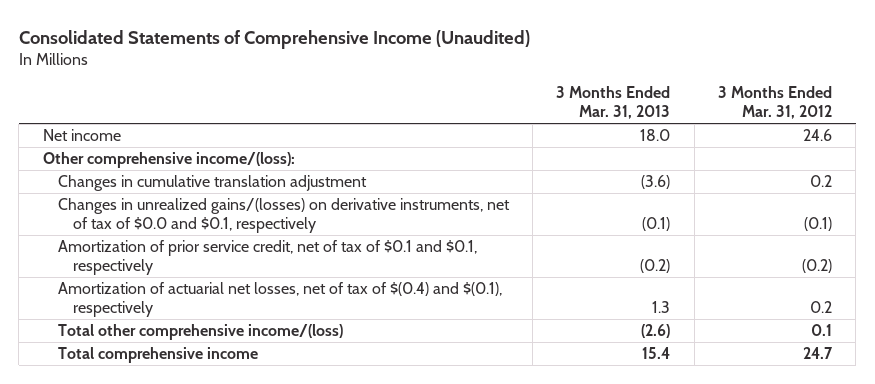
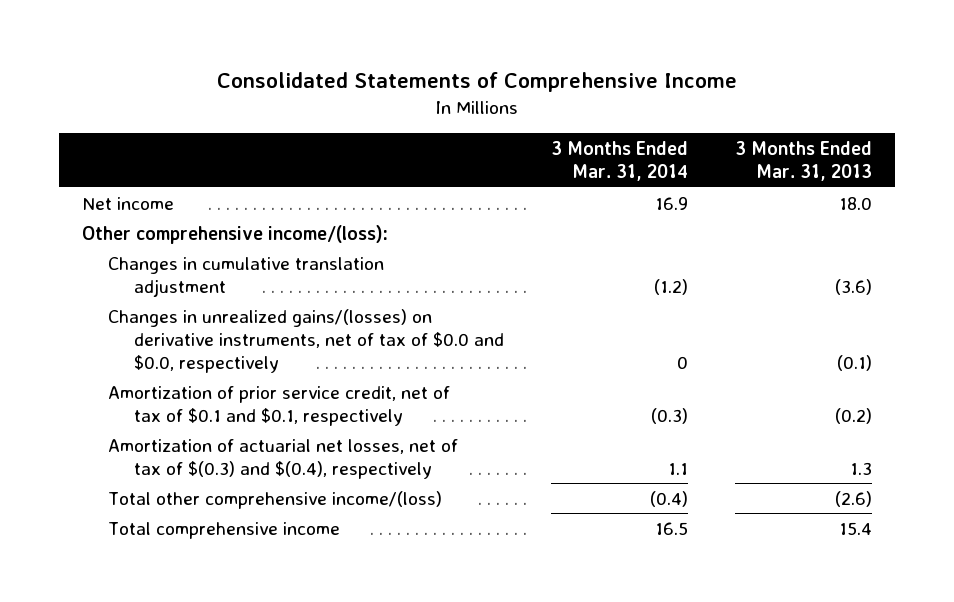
[18,29,530,49] Consolidated Statements of Comprehensive Income (Unaudited) -> [217,72,738,93] Consolidated Statements of Comprehensive Income
[717,86,832,120] 3 Months Ended Mar. 31, 2012 -> none
none -> [550,141,688,181] 3 Months Ended Mar. 31, 2014
[57,198,510,234] Changes in unrealized gains/(losses) on derivative instruments, net of tax of $0.0 and $0.1, respectively -> [107,308,504,373] Changes in unrealized gains/(losses) on derivative instruments, net of tax of $0.0 and $0.0, respectively
[57,282,502,318] Amortization of actuarial net losses, net of tax of $(0.4) and $(0.1), respectively -> [107,438,458,479] Amortization of actuarial net losses, net of tax of $(0.3) and $(0.4), respectively

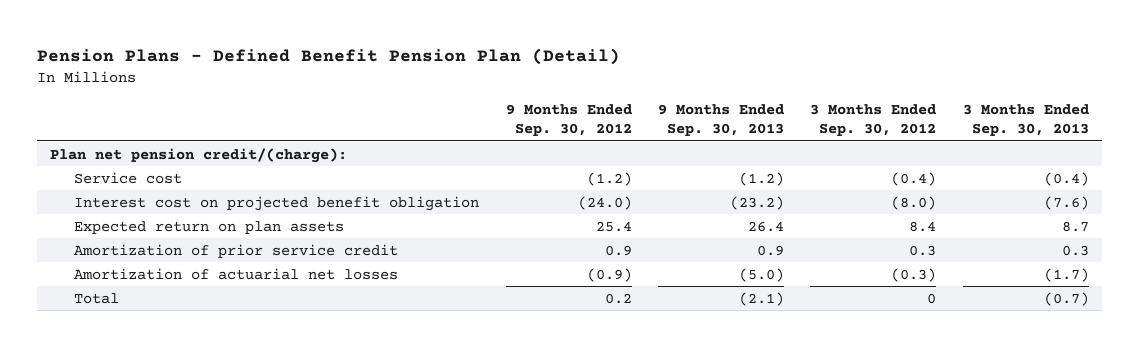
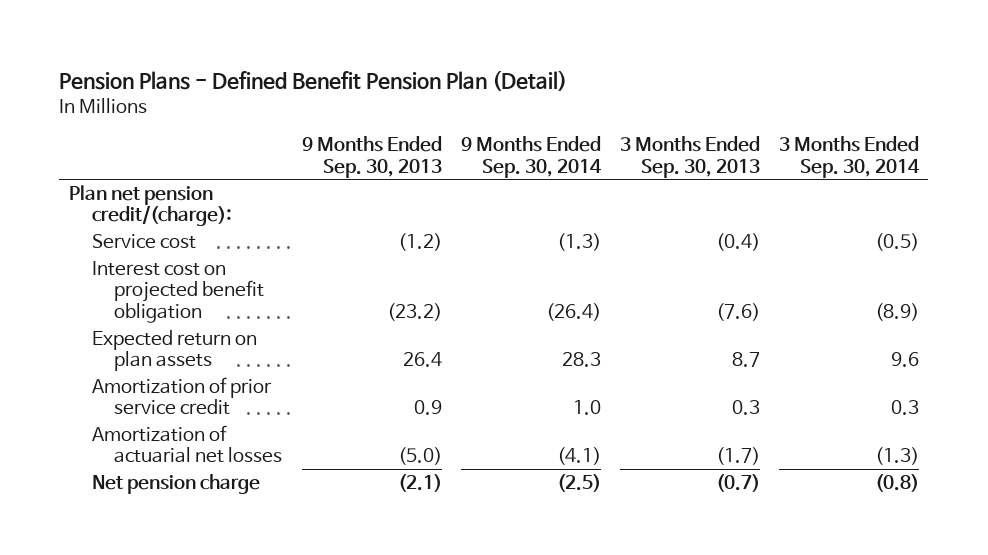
[505,104,632,137] 9 Months Ended Sep. 30, 2012 -> none
[810,104,937,137] 3 Months Ended Sep. 30, 2012 -> none
none -> [460,136,602,178] 9 Months Ended Sep. 30, 2014
none -> [778,136,920,178] 3 Months Ended Sep. 30, 2014
[74,292,120,304] Total -> [91,473,260,494] Net pension charge

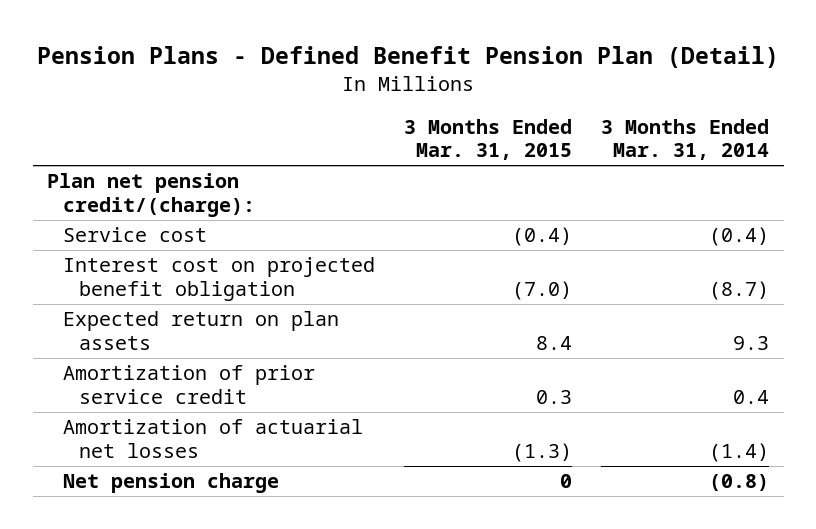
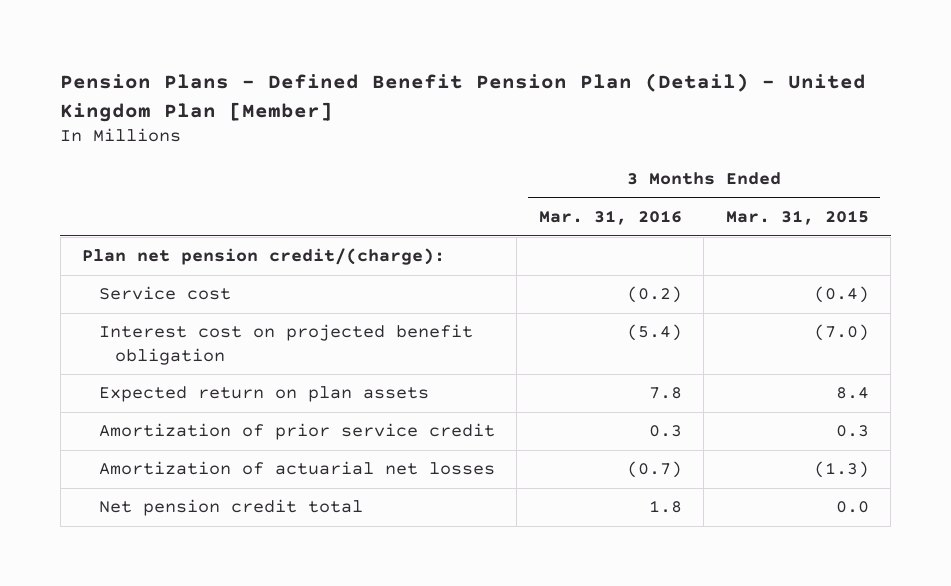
[37,45,780,68] Pension Plans - Defined Benefit Pension Plan (Detail) -> [60,73,867,122] Pension Plans - Defined Benefit Pension Plan (Detail) - United Kingdom Plan [Member]
[601,118,770,161] 3 Months Ended Mar. 31, 2014 -> none
none -> [538,210,682,226] Mar. 31, 2016
[62,473,279,494] Net pension charge -> [98,499,363,517] Net pension credit total
[560,474,573,489] 0 -> [835,501,869,514] 0.0

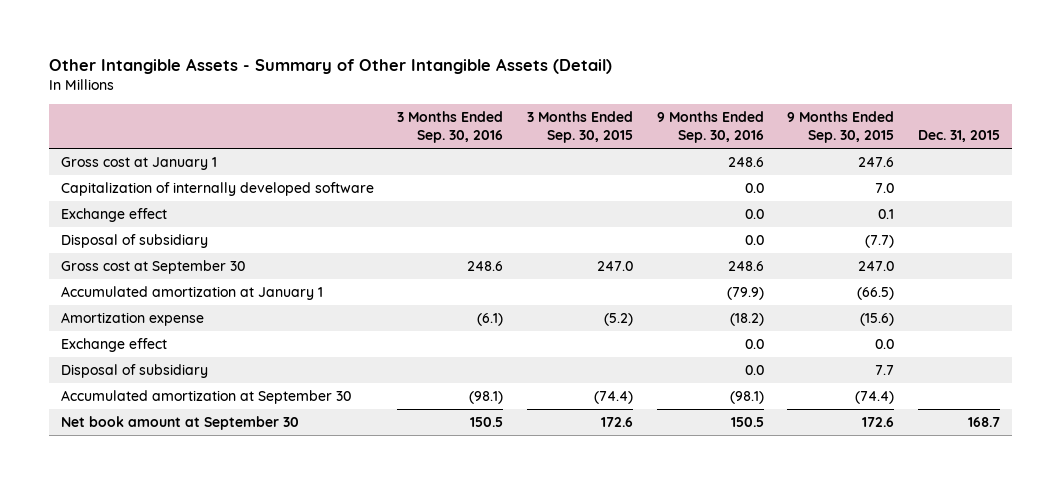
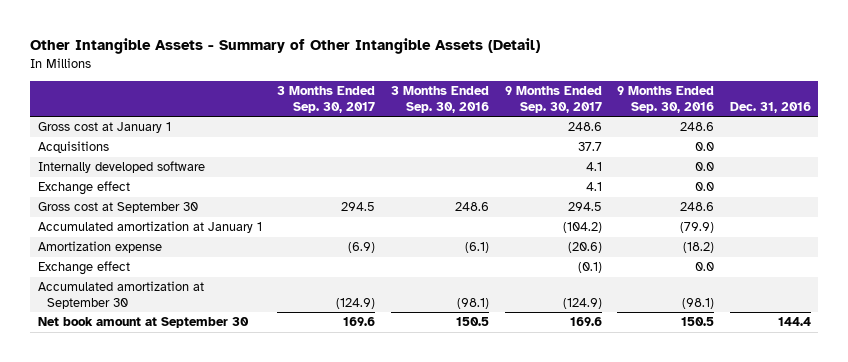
[526,111,633,144] 3 Months Ended Sep. 30, 2015 -> none
[787,111,895,144] 9 Months Ended Sep. 30, 2015 -> none
[917,130,1000,143] Dec. 31, 2015 -> none
none -> [277,86,376,114] 3 Months Ended Sep. 30, 2017
none -> [504,86,602,114] 9 Months Ended Sep. 30, 2017
none -> [729,102,811,114] Dec. 31, 2016
none -> [37,141,109,154] Acquisitions
[60,182,374,197] Capitalization of internally developed software -> [37,161,205,174] Internally developed software
[60,234,208,249] Disposal of subsidiary -> none
[60,364,208,379] Disposal of subsidiary -> none

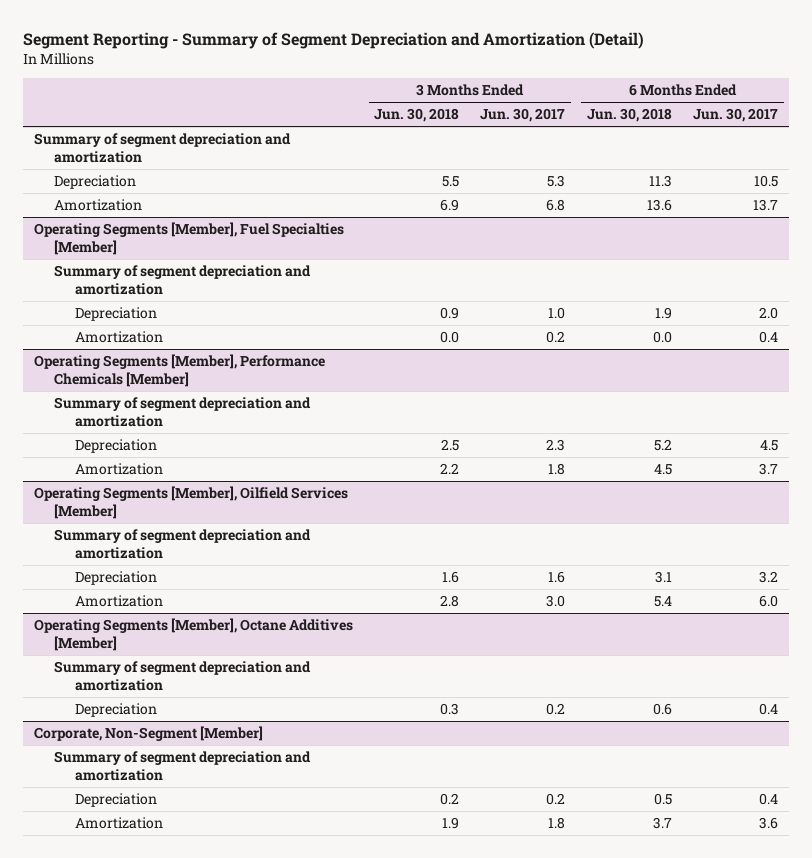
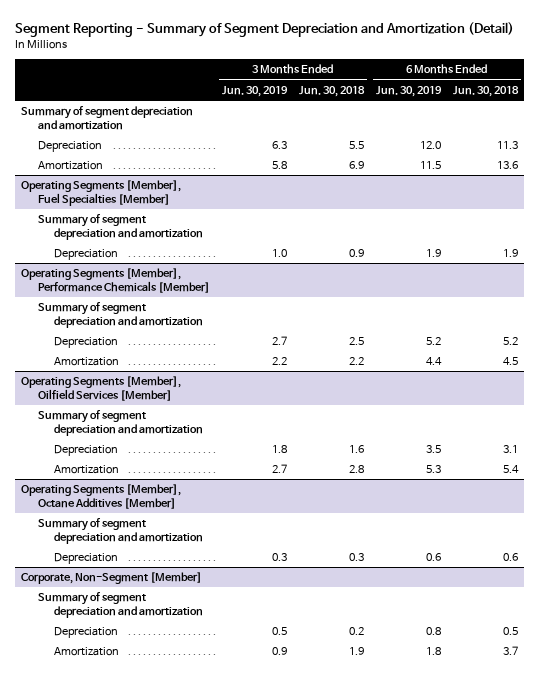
[480,108,566,123] Jun. 30, 2017 -> none
[693,108,779,123] Jun. 30, 2017 -> none
none -> [221,85,288,97] Jun. 30, 2019
none -> [376,85,443,97] Jun. 30, 2019
[75,331,164,344] Amortization -> none

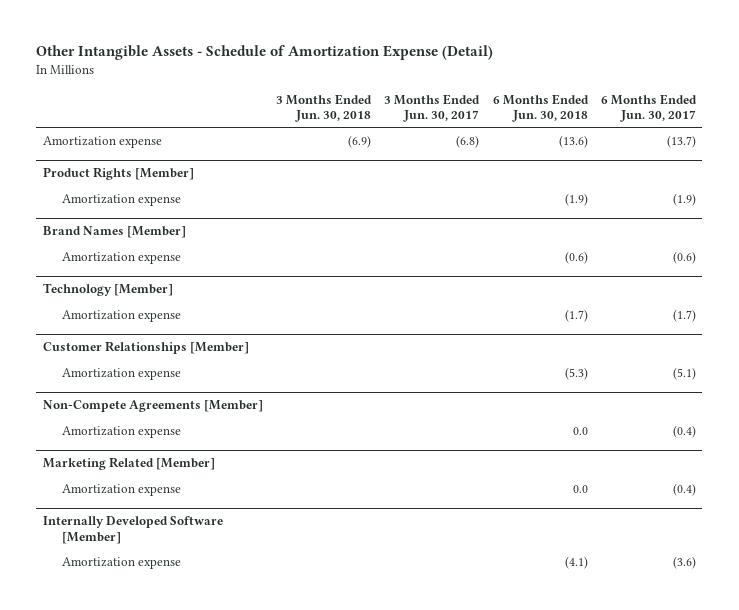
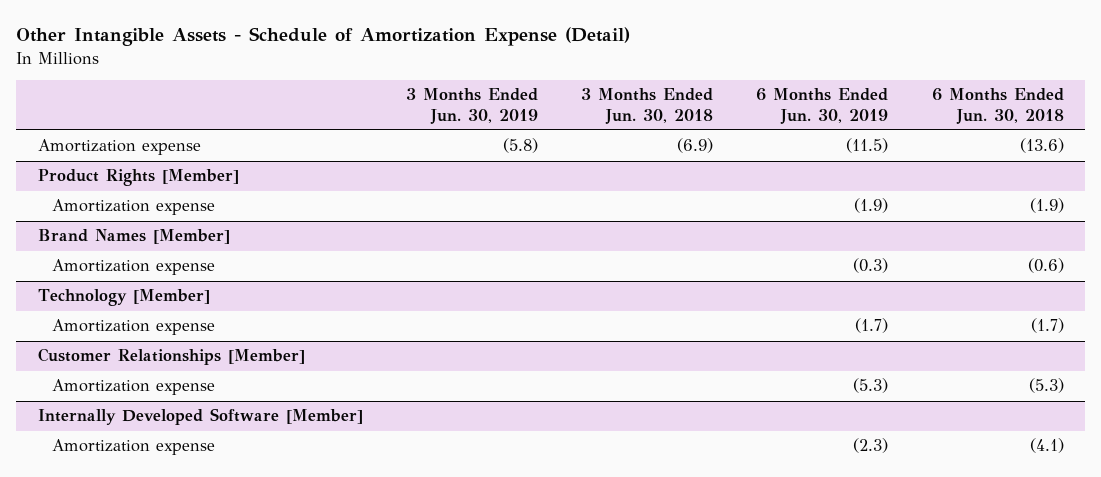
[384,93,481,122] 3 Months Ended Jun. 30, 2017 -> none
[600,93,697,122] 6 Months Ended Jun. 30, 2017 -> none
none -> [405,88,538,124] 3 Months Ended Jun. 30, 2019
none -> [756,88,889,124] 6 Months Ended Jun. 30, 2019
[42,400,263,413] Non-Compete Agreements [Member] -> none
[62,425,182,438] Amortization expense -> none
[42,457,215,471] Marketing Related [Member] -> none
[62,483,182,496] Amortization expense -> none

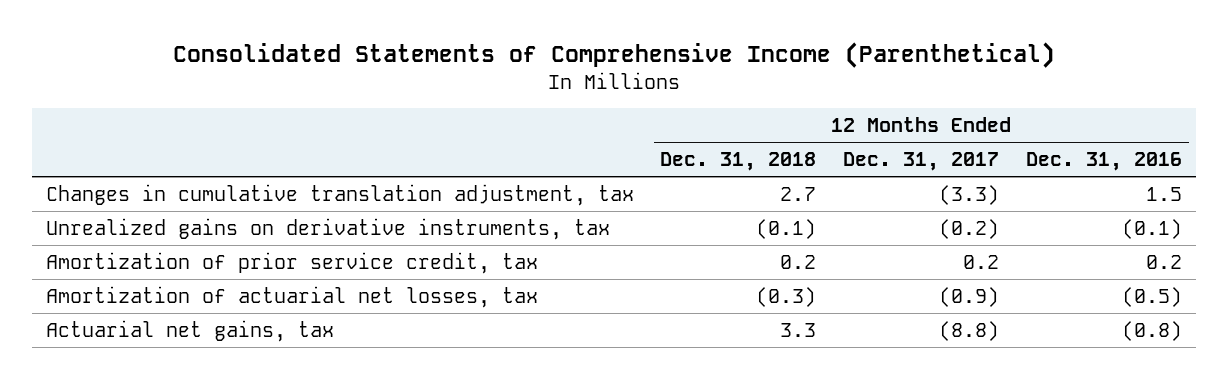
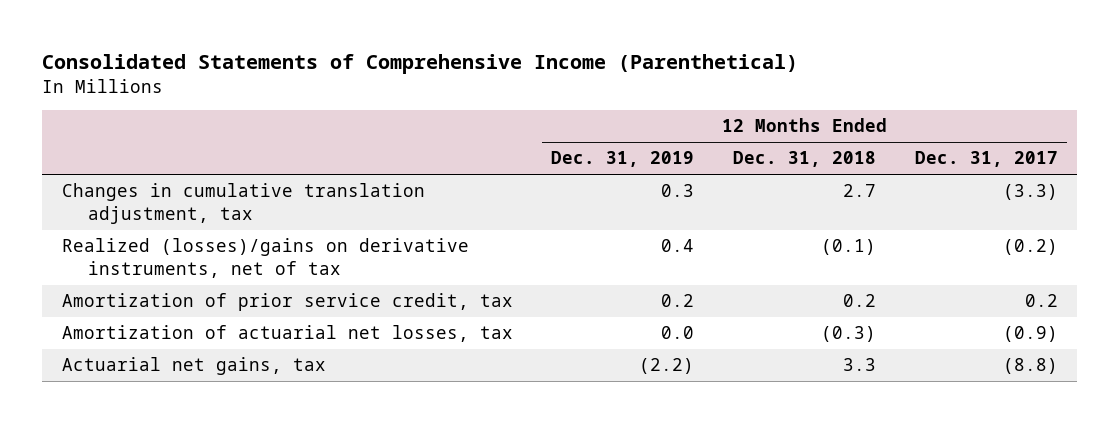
[1026,152,1183,172] Dec. 31, 2016 -> none
none -> [551,151,695,168] Dec. 31, 2019
[45,217,610,240] Unrealized gains on derivative instruments, tax -> [61,238,469,278] Realized (losses)/gains on derivative instruments, net of tax

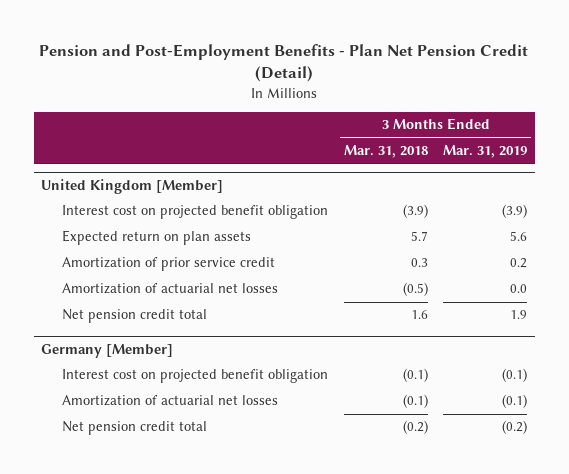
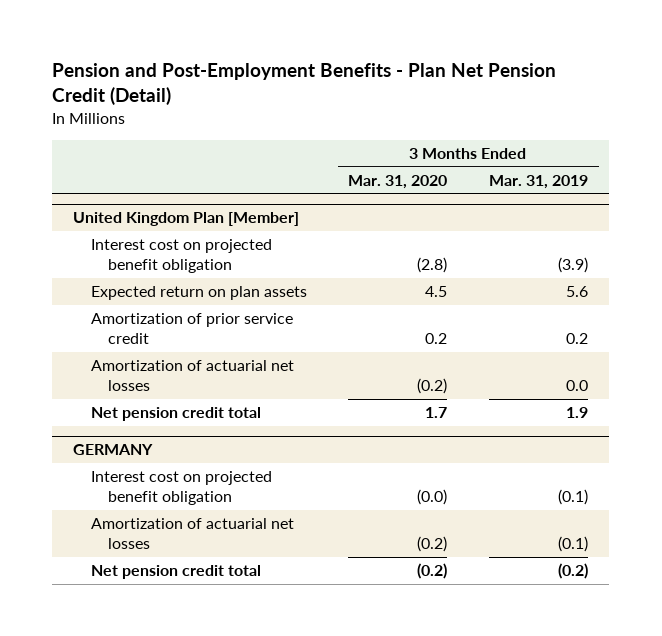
[343,145,428,159] Mar. 31, 2018 -> none
none -> [348,174,448,189] Mar. 31, 2020
[41,178,224,194] United Kingdom [Member] -> [73,212,300,227] United Kingdom Plan [Member]
[41,343,174,358] Germany [Member] -> [73,444,154,456] GERMANY

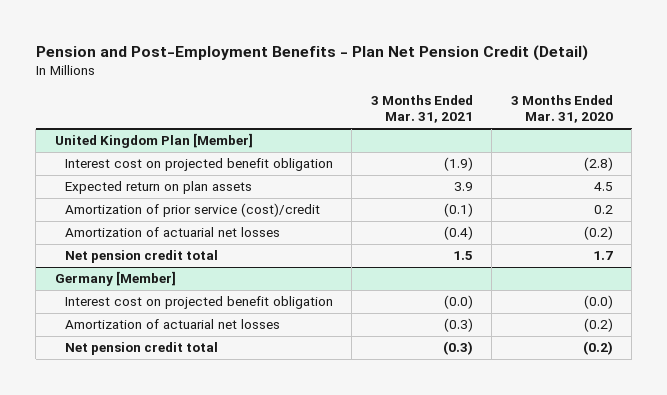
[489,174,589,189] Mar. 31, 2019 -> none
none -> [370,94,473,124] 3 Months Ended Mar. 31, 2021
[90,313,293,345] Amortization of prior service credit -> [64,203,320,218] Amortization of prior service (cost)/credit
[73,444,154,456] GERMANY -> [54,271,176,287] Germany [Member]

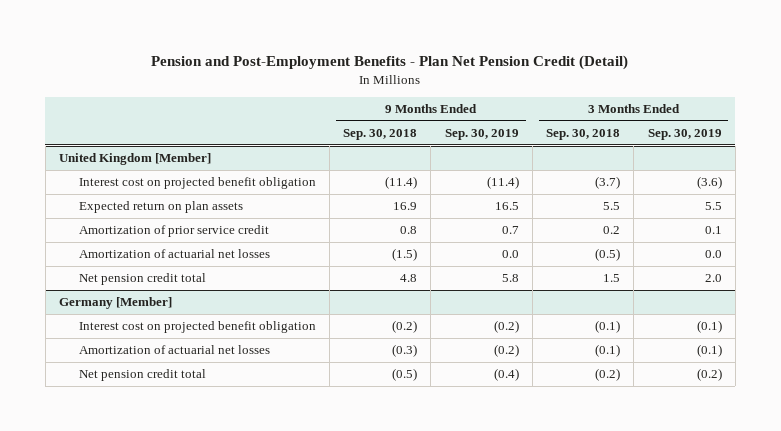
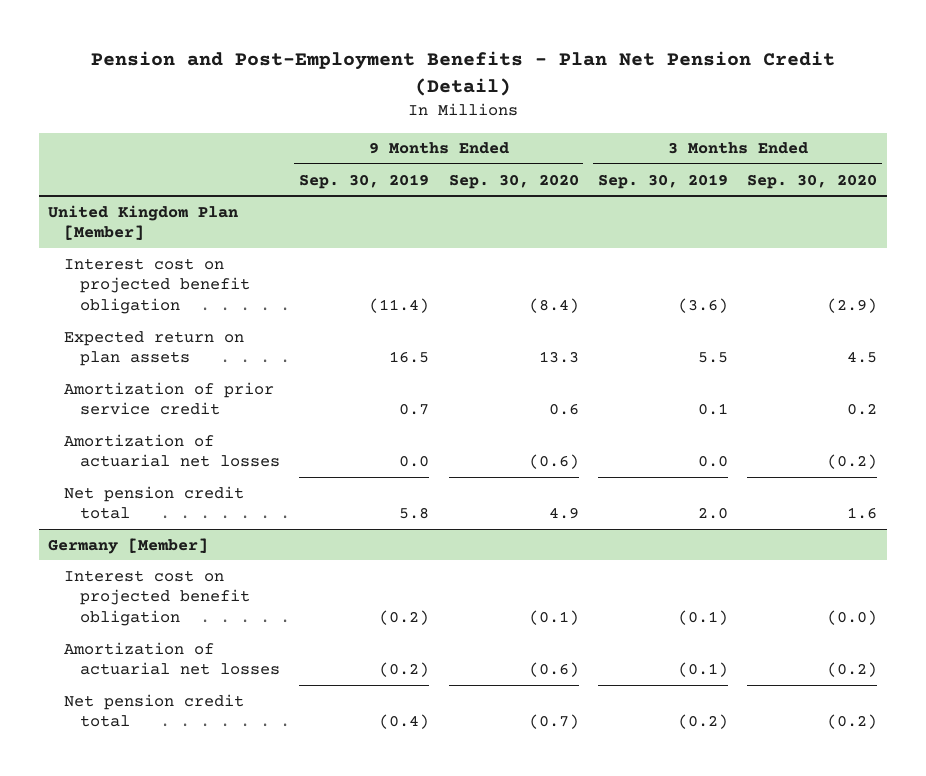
[343,129,418,141] Sep. 30, 2018 -> none
[546,129,621,141] Sep. 30, 2018 -> none
none -> [448,173,579,189] Sep. 30, 2020
none -> [747,173,878,189] Sep. 30, 2020
[59,153,212,166] United Kingdom [Member] -> [48,204,239,241] United Kingdom Plan [Member]

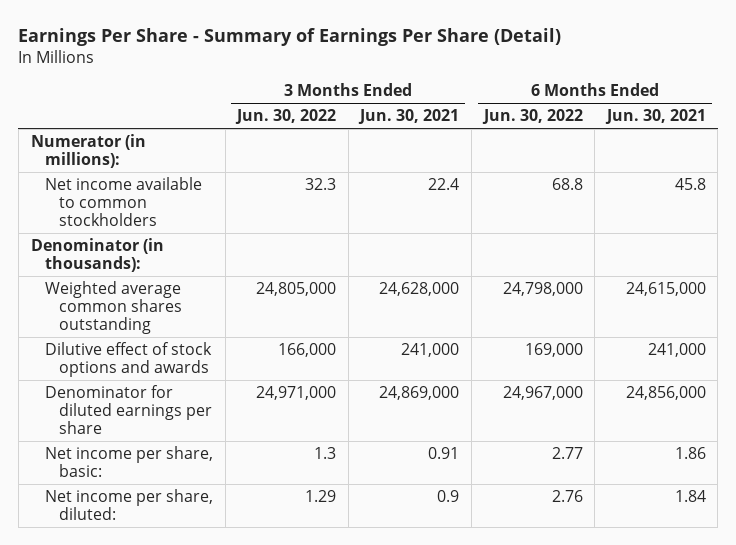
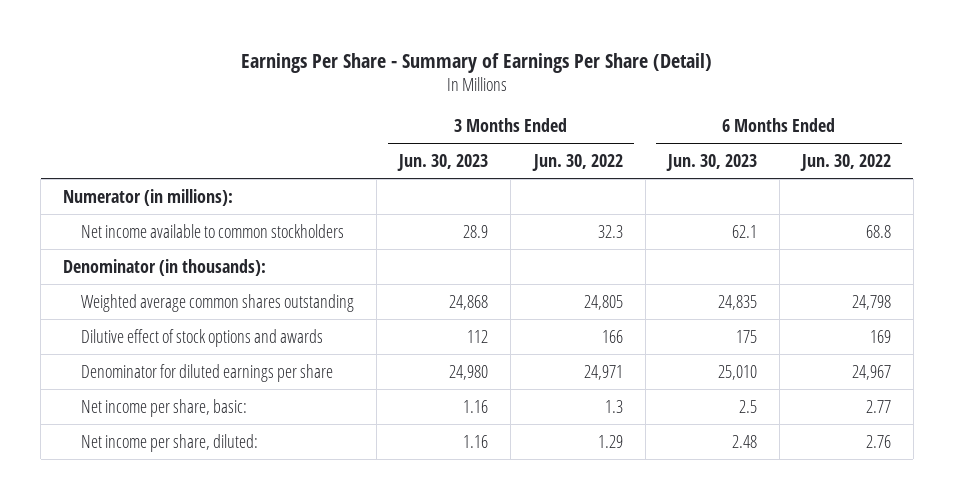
[358,109,460,125] Jun. 30, 2021 -> none
[604,109,706,125] Jun. 30, 2021 -> none
none -> [397,153,489,171] Jun. 30, 2023
none -> [665,153,757,171] Jun. 30, 2023
[256,281,337,296] 24,805,000 -> [583,294,623,310] 24,805
[502,281,583,296] 24,798,000 -> [851,294,891,310] 24,798
[278,342,337,357] 166,000 -> [601,329,623,343] 166
[524,342,583,357] 169,000 -> [869,329,891,343] 169
[256,385,337,400] 24,971,000 -> [583,364,623,380] 24,971
[502,385,583,400] 24,967,000 -> [851,364,891,380] 24,967

